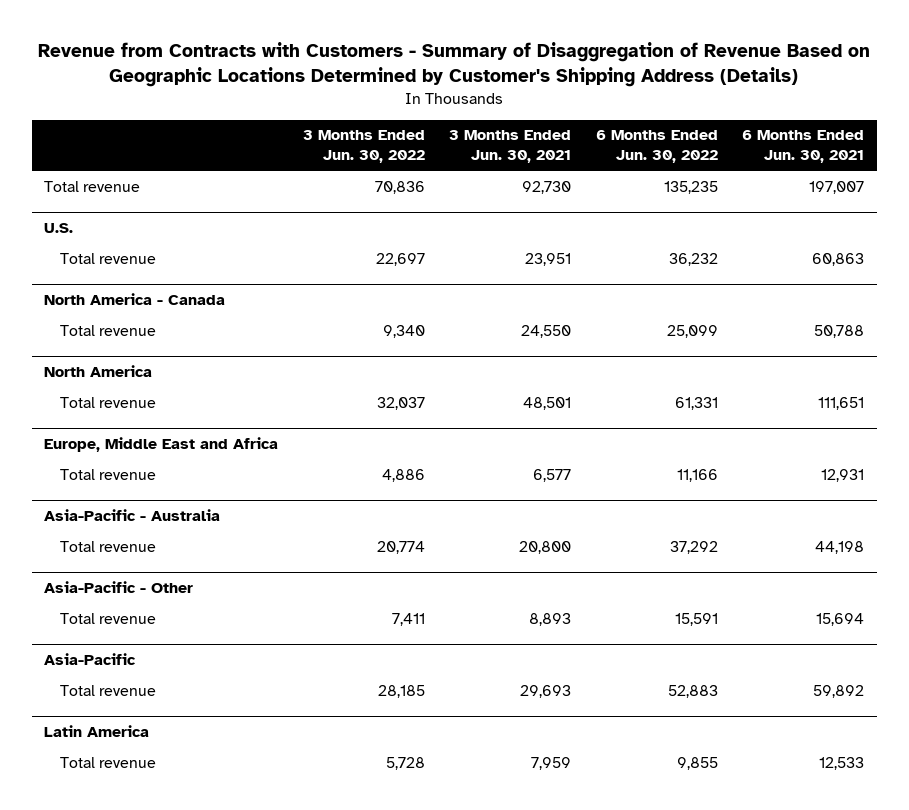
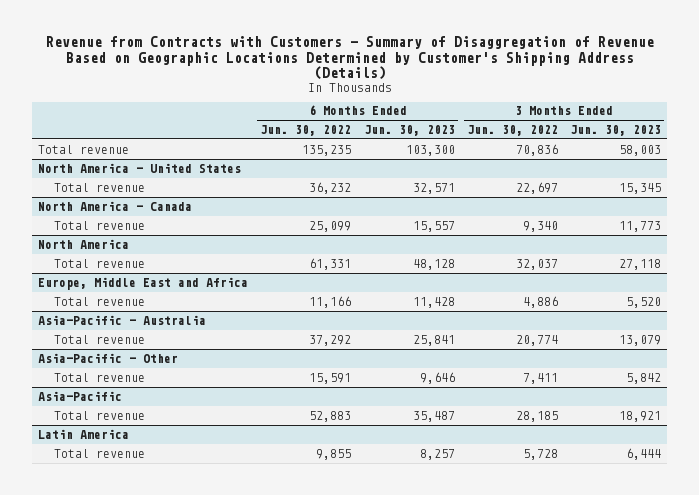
[449,130,572,164] 3 Months Ended Jun. 30, 2021 -> none
[742,130,865,164] 6 Months Ended Jun. 30, 2021 -> none
none -> [363,125,455,137] Jun. 30, 2023
none -> [570,125,662,137] Jun. 30, 2023
[44,222,74,233] U.S. -> [38,162,242,173] North America - United States

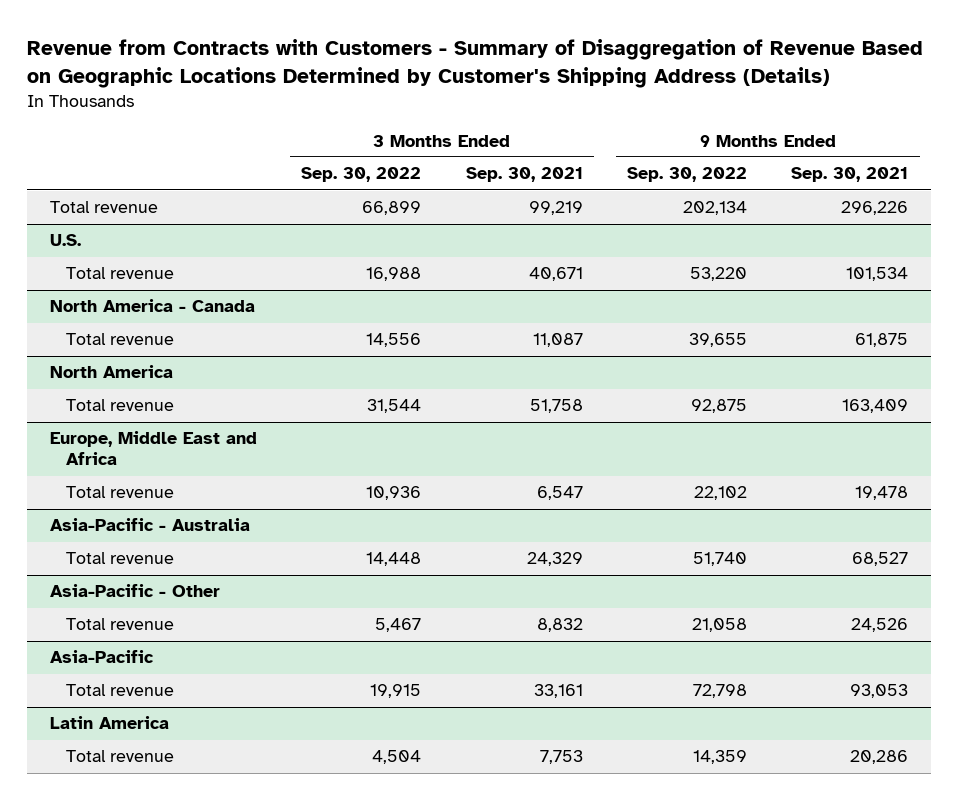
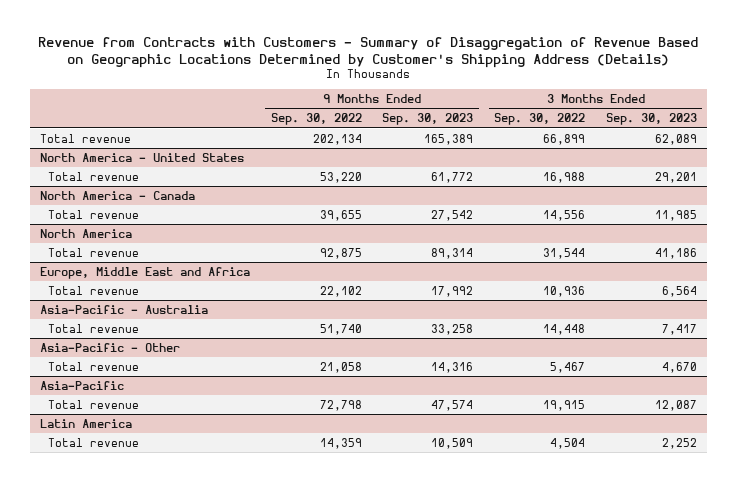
[465,167,583,183] Sep. 30, 2021 -> none
[791,167,909,183] Sep. 30, 2021 -> none
none -> [382,113,474,126] Sep. 30, 2023
none -> [605,113,697,126] Sep. 30, 2023
[49,234,81,247] U.S. -> [39,152,244,162] North America - United States

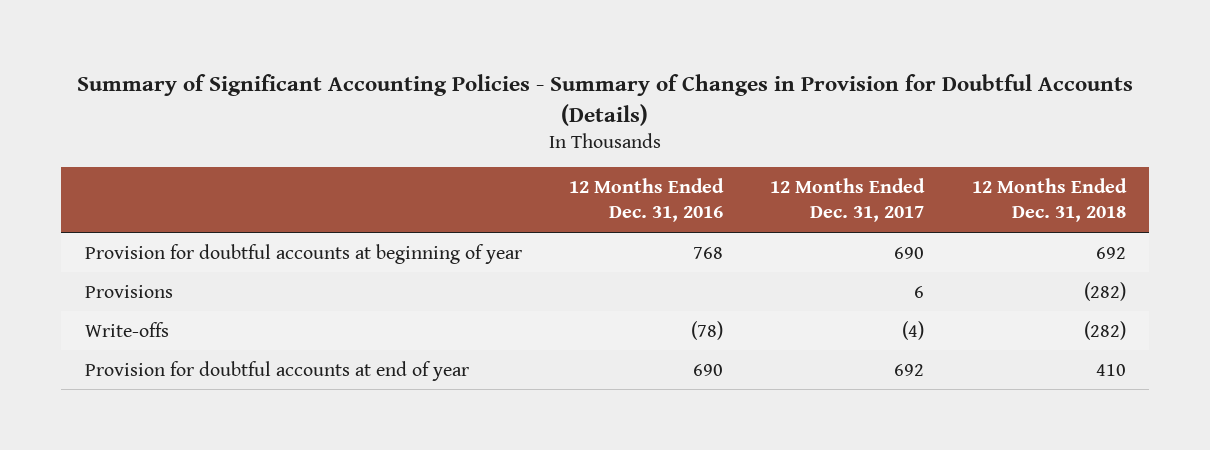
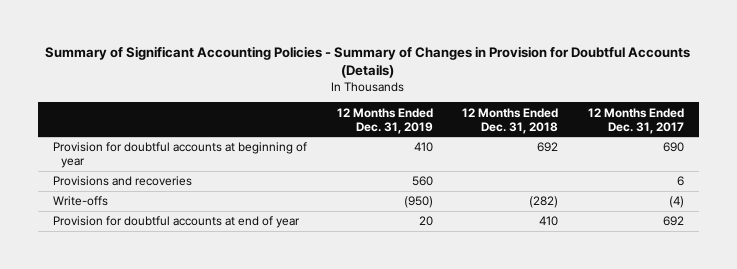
[569,178,725,223] 12 Months Ended Dec. 31, 2016 -> none
none -> [336,107,433,134] 12 Months Ended Dec. 31, 2019
[84,284,173,298] Provisions -> none
none -> [53,176,193,187] Provisions and recoveries

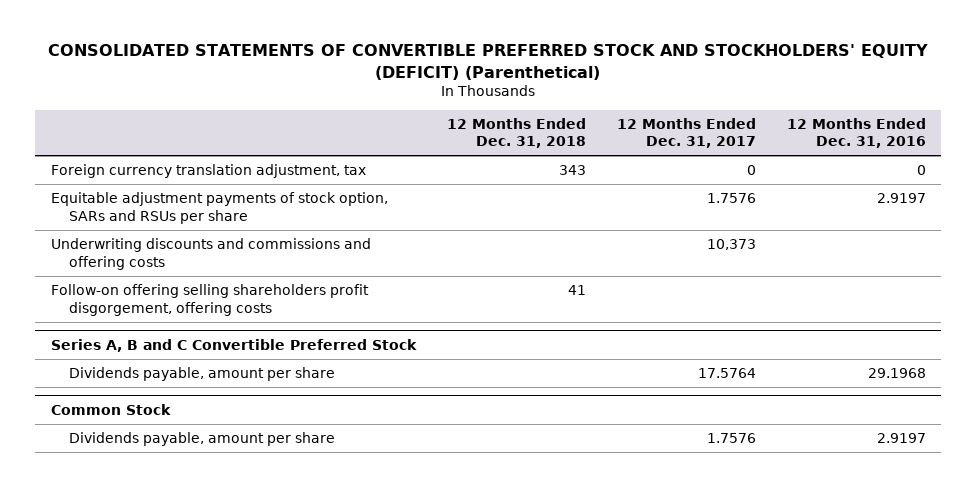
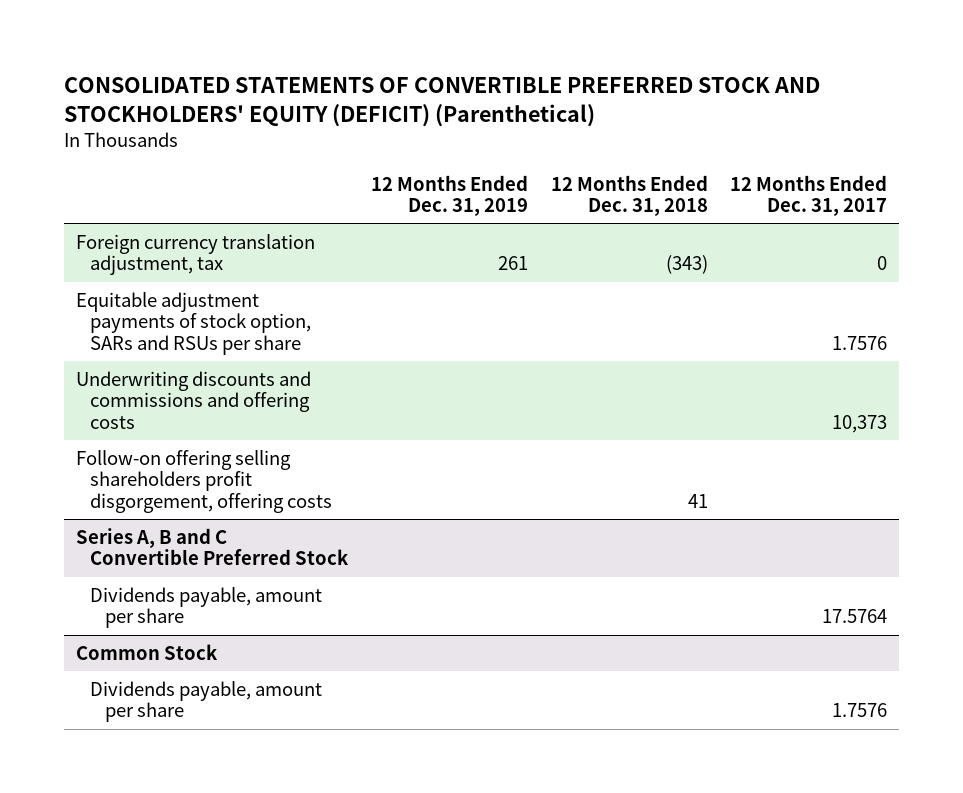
[786,117,926,149] 12 Months Ended Dec. 31, 2016 -> none
none -> [370,174,528,217] 12 Months Ended Dec. 31, 2019
[558,165,586,176] 343 -> [665,255,708,275] (343)

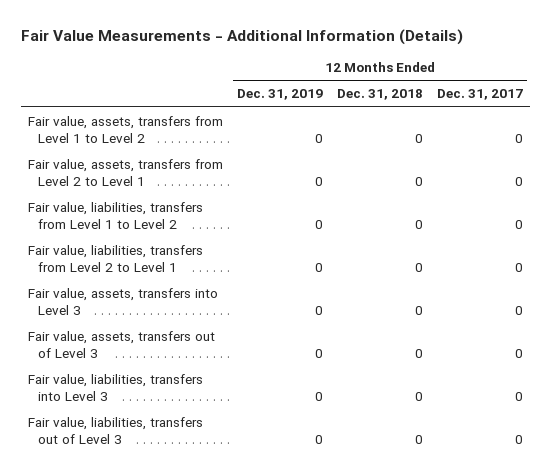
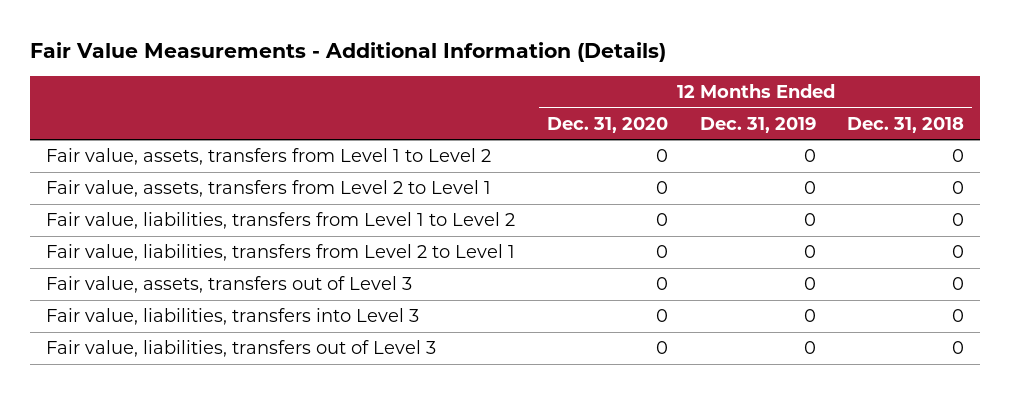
[437,89,524,101] Dec. 31, 2017 -> none
none -> [546,116,668,133] Dec. 31, 2020
[27,287,218,315] Fair value, assets, transfers into Level 3 -> none

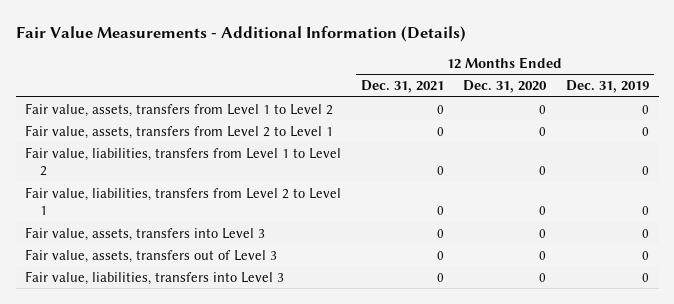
[847,116,965,133] Dec. 31, 2018 -> none
none -> [360,80,444,94] Dec. 31, 2021
none -> [25,226,266,241] Fair value, assets, transfers into Level 3
[46,340,437,358] Fair value, liabilities, transfers out of Level 3 -> none

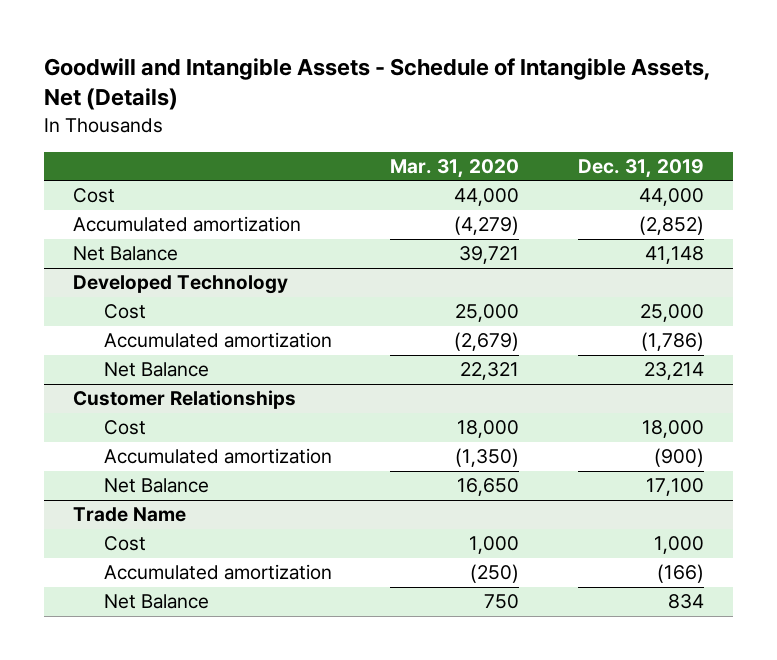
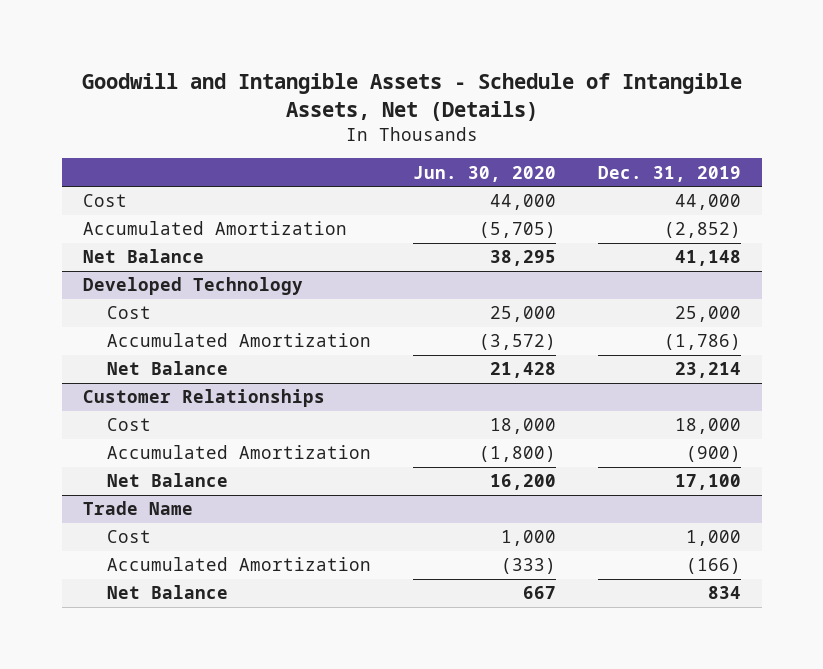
[390,158,520,178] Mar. 31, 2020 -> none
none -> [412,165,556,182] Jun. 30, 2020
[73,216,302,233] Accumulated amortization -> [82,221,347,236] Accumulated Amortization
[103,332,332,349] Accumulated amortization -> [106,333,371,348] Accumulated Amortization
[103,448,332,465] Accumulated amortization -> [106,445,371,460] Accumulated Amortization
[103,564,332,581] Accumulated amortization -> [106,557,371,572] Accumulated Amortization

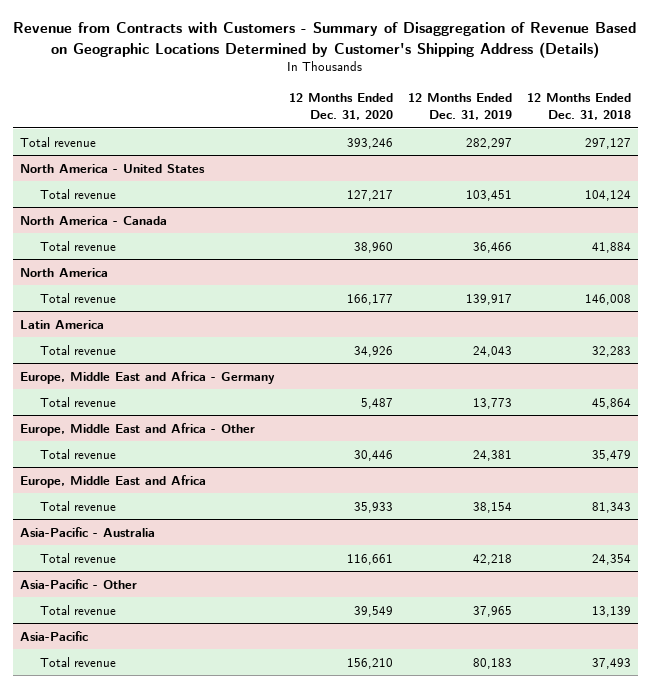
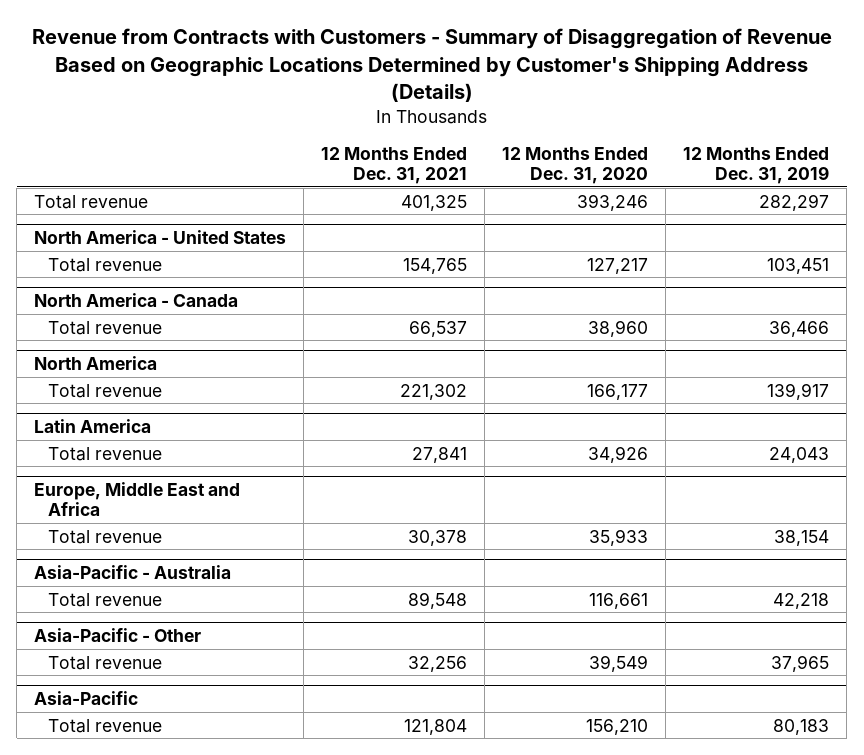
[526,93,631,121] 12 Months Ended Dec. 31, 2018 -> none
none -> [321,146,468,185] 12 Months Ended Dec. 31, 2021
[19,370,275,384] Europe, Middle East and Africa - Germany -> none
[39,396,116,407] Total revenue -> none
[19,422,255,436] Europe, Middle East and Africa - Other -> none
[39,448,116,459] Total revenue -> none

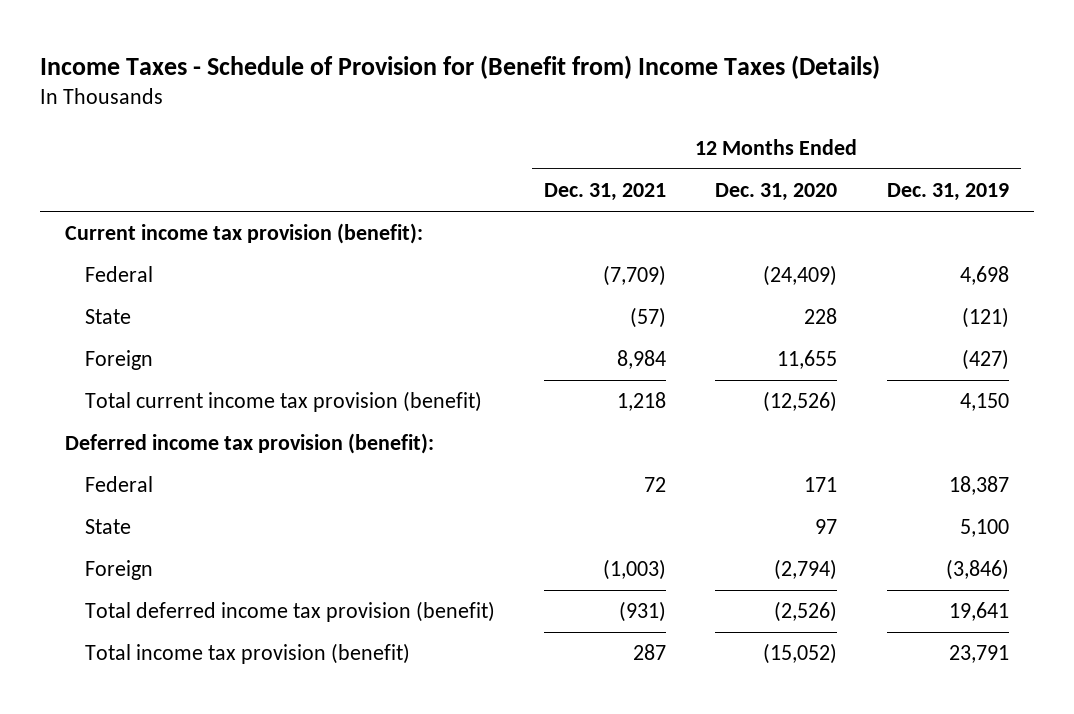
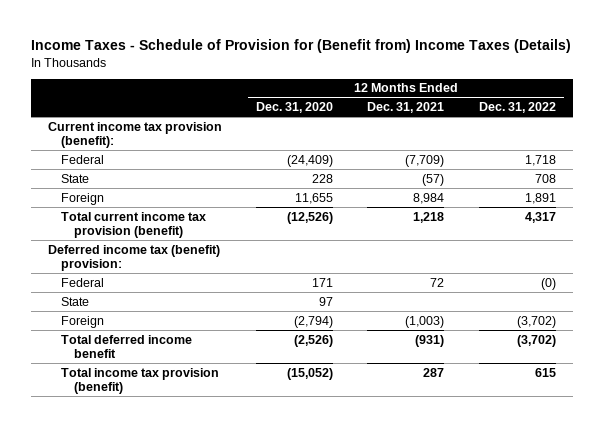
[886,183,1009,202] Dec. 31, 2019 -> none
none -> [478,102,556,114] Dec. 31, 2022
[65,433,435,455] Deferred income tax provision (benefit): -> [47,244,220,272] Deferred income tax (benefit) provision:
[84,601,495,623] Total deferred income tax provision (benefit) -> [60,334,192,359] Total deferred income benefit

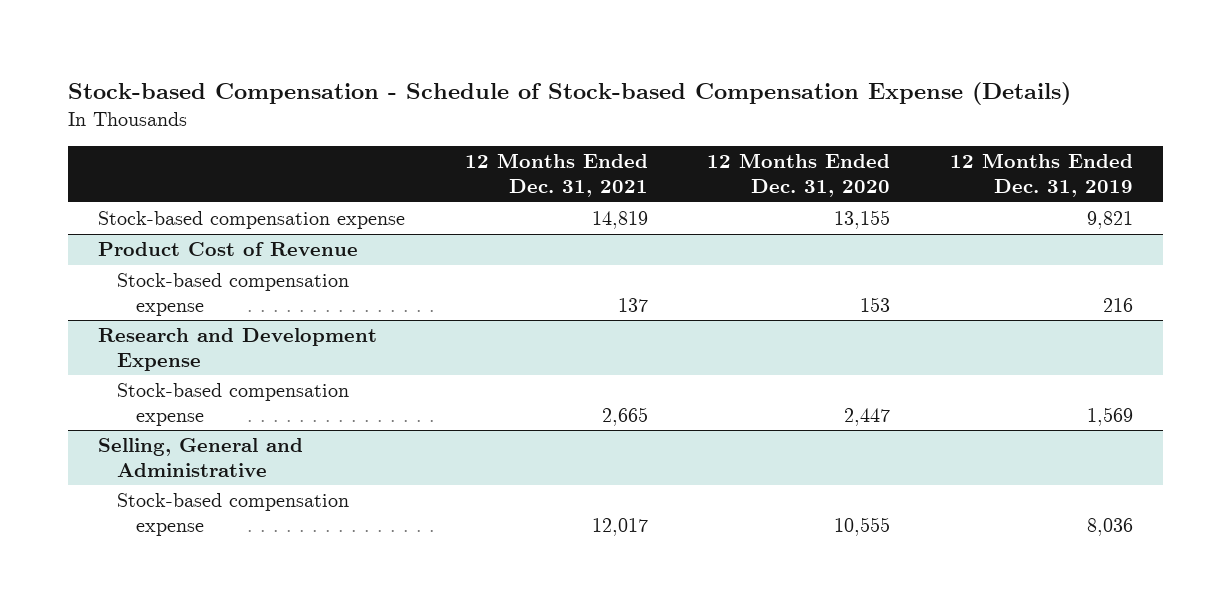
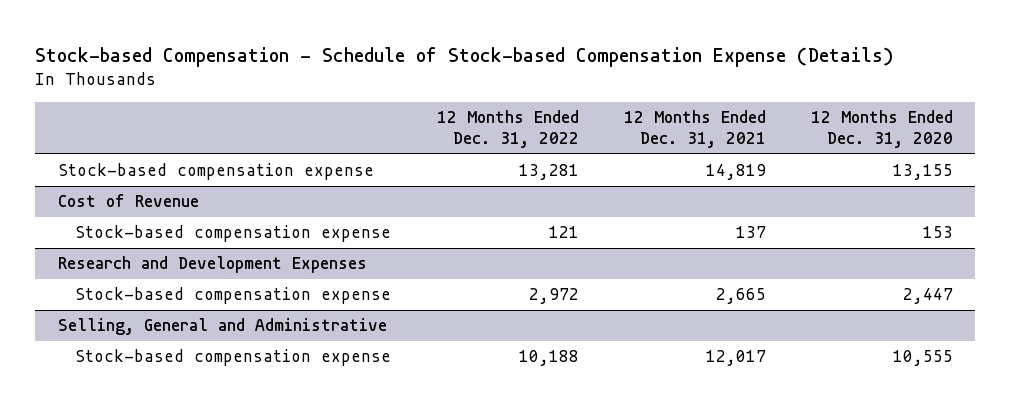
[949,153,1133,198] 12 Months Ended Dec. 31, 2019 -> none
none -> [436,109,579,149] 12 Months Ended Dec. 31, 2022
[98,242,359,257] Product Cost of Revenue -> [57,194,199,208] Cost of Revenue
[98,328,378,372] Research and Development Expense -> [57,256,367,274] Research and Development Expenses

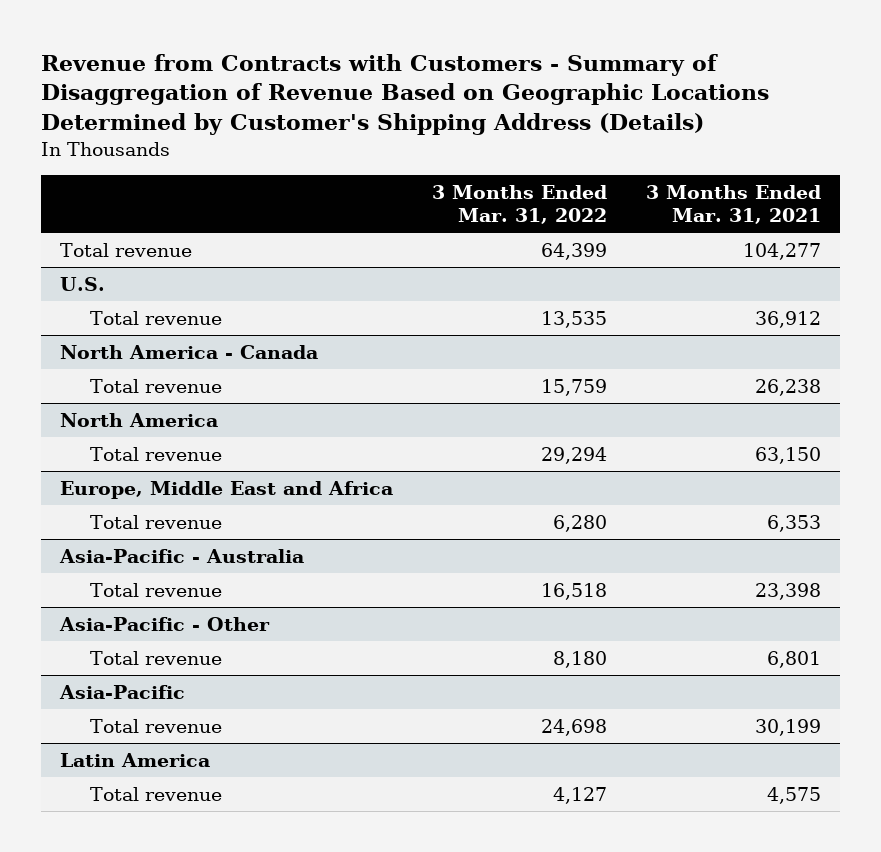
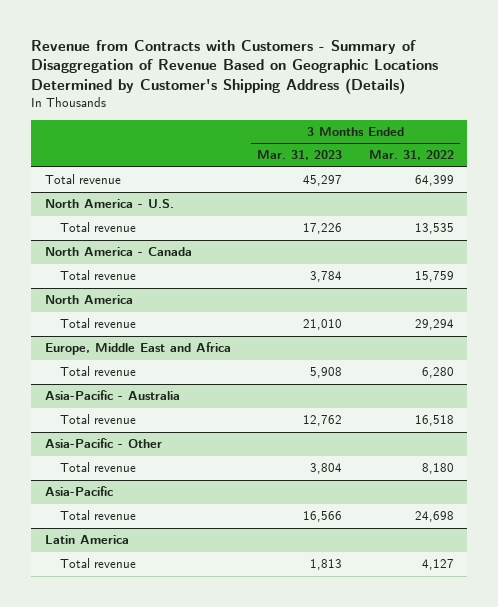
[645,184,821,225] 3 Months Ended Mar. 31, 2021 -> none
none -> [257,150,343,161] Mar. 31, 2023
[60,276,106,291] U.S. -> [44,199,174,209] North America - U.S.

